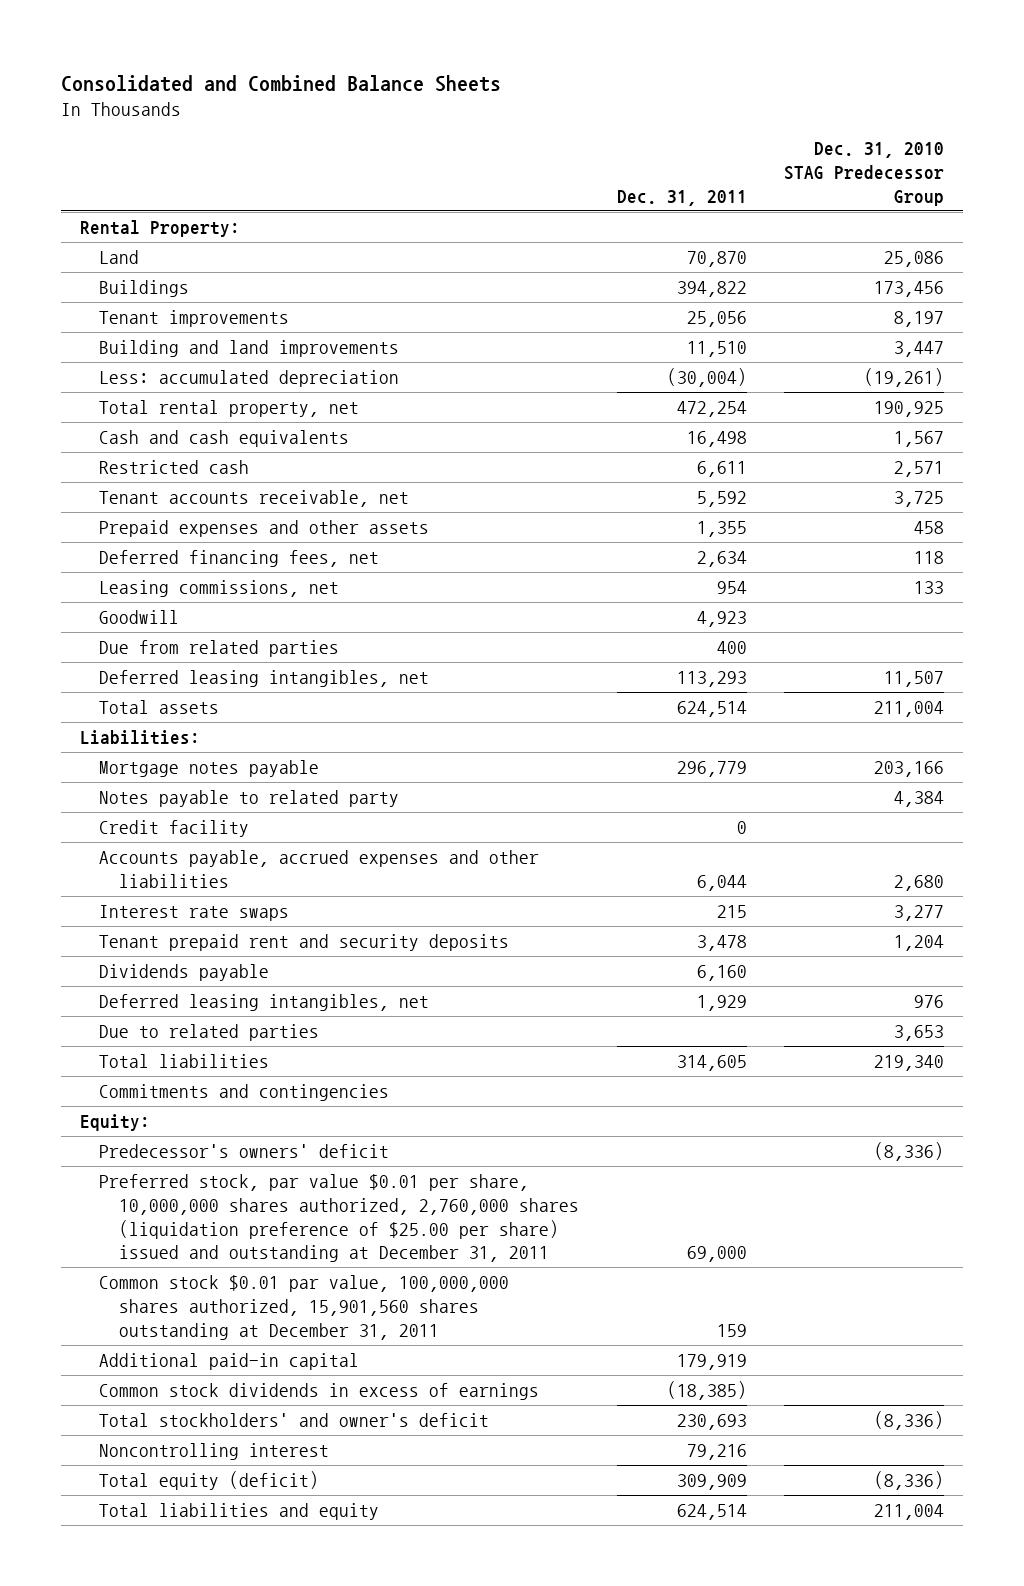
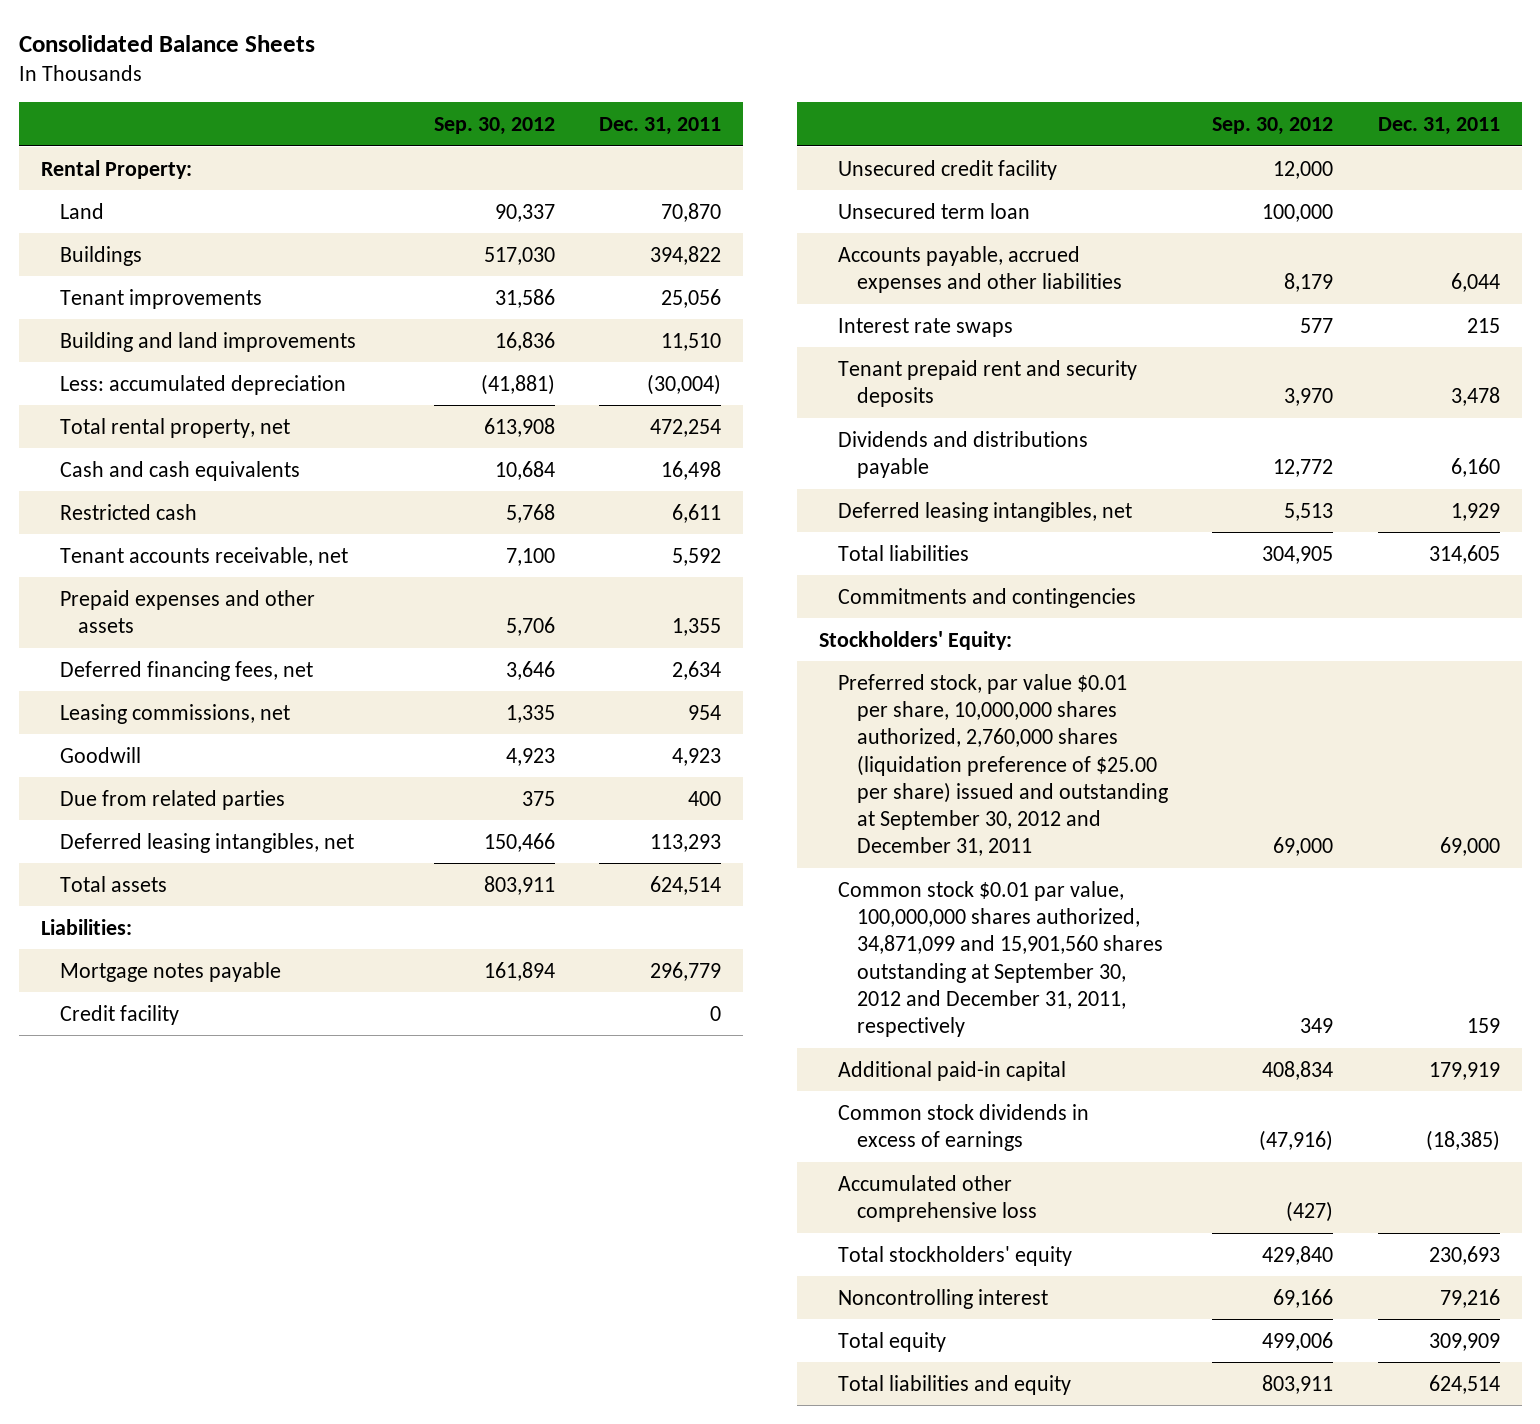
[60,74,501,92] Consolidated and Combined Balance Sheets -> [18,34,315,52] Consolidated Balance Sheets
[784,142,945,206] Dec. 31, 2010 STAG Predecessor Group -> none
none -> [433,116,555,135] Sep. 30, 2012
[99,789,400,807] Notes payable to related party -> none
none -> [837,159,1057,180] Unsecured credit facility
none -> [837,202,1030,219] Unsecured term loan
[99,963,270,981] Dividends payable -> [837,430,1088,478] Dividends and distributions payable
[99,1023,320,1041] Due to related parties -> none
[99,1143,390,1158] Predecessor's owners' deficit -> none
[79,1113,150,1131] Equity: -> [819,630,1013,650] Stockholders' Equity:
[99,1173,580,1263] Preferred stock, par value $0.01 per share, 10,000,000 shares authorized, 2,760,000 shares (liquidation preference of $25.00 per share) issued and outstanding at December 31, 2011 -> [837,673,1168,857] Preferred stock, par value $0.01 per share, 10,000,000 shares authorized, 2,760,000 shares (liquidation preference of $25.00 per share) issued and outstanding at September 30, 2012 and December 31, 2011
[99,1274,510,1340] Common stock $0.01 par value, 100,000,000 shares authorized, 15,901,560 shares outstanding at December 31, 2011 -> [837,880,1163,1038] Common stock $0.01 par value, 100,000,000 shares authorized, 34,871,099 and 15,901,560 shares outstanding at September 30, 2012 and December 31, 2011, respectively
none -> [837,1174,1037,1222] Accumulated other comprehensive loss
[99,1412,490,1427] Total stockholders' and owner's deficit -> [837,1245,1072,1266] Total stockholders' equity
[99,1470,320,1490] Total equity (deficit) -> [837,1331,946,1352] Total equity

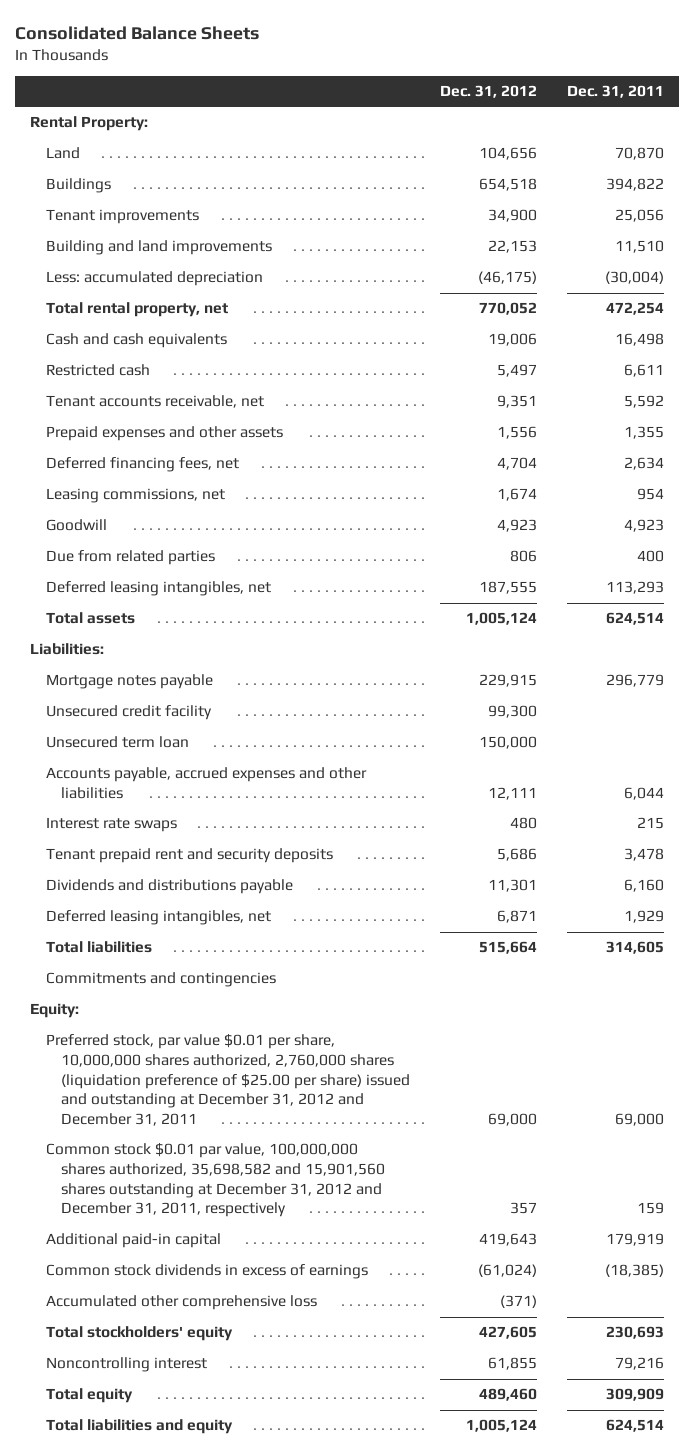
[433,116,555,135] Sep. 30, 2012 -> none
none -> [439,84,537,98] Dec. 31, 2012
[59,1004,179,1025] Credit facility -> none
[819,630,1013,650] Stockholders' Equity: -> [30,1003,80,1019] Equity:
[837,673,1168,857] Preferred stock, par value $0.01 per share, 10,000,000 shares authorized, 2,760,000 shares (liquidation preference of $25.00 per share) issued and outstanding at September 30, 2012 and December 31, 2011 -> [45,1034,410,1127] Preferred stock, par value $0.01 per share, 10,000,000 shares authorized, 2,760,000 shares (liquidation preference of $25.00 per share) issued and outstanding at December 31, 2012 and December 31, 2011
[837,880,1163,1038] Common stock $0.01 par value, 100,000,000 shares authorized, 34,871,099 and 15,901,560 shares outstanding at September 30, 2012 and December 31, 2011, respectively -> [45,1143,385,1218] Common stock $0.01 par value, 100,000,000 shares authorized, 35,698,582 and 15,901,560 shares outstanding at December 31, 2012 and December 31, 2011, respectively

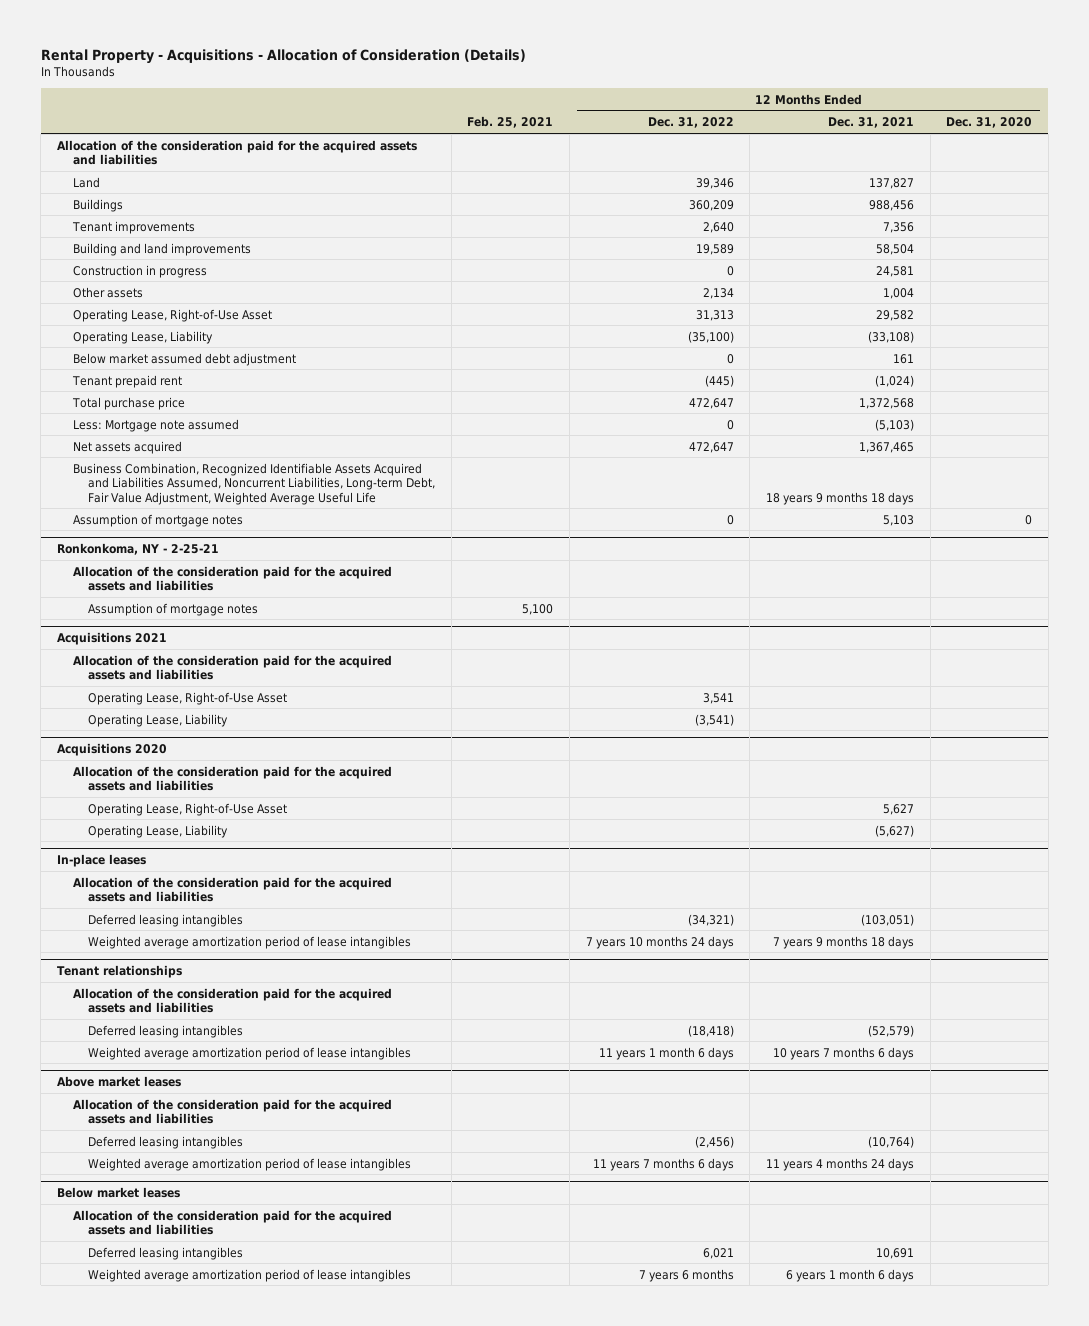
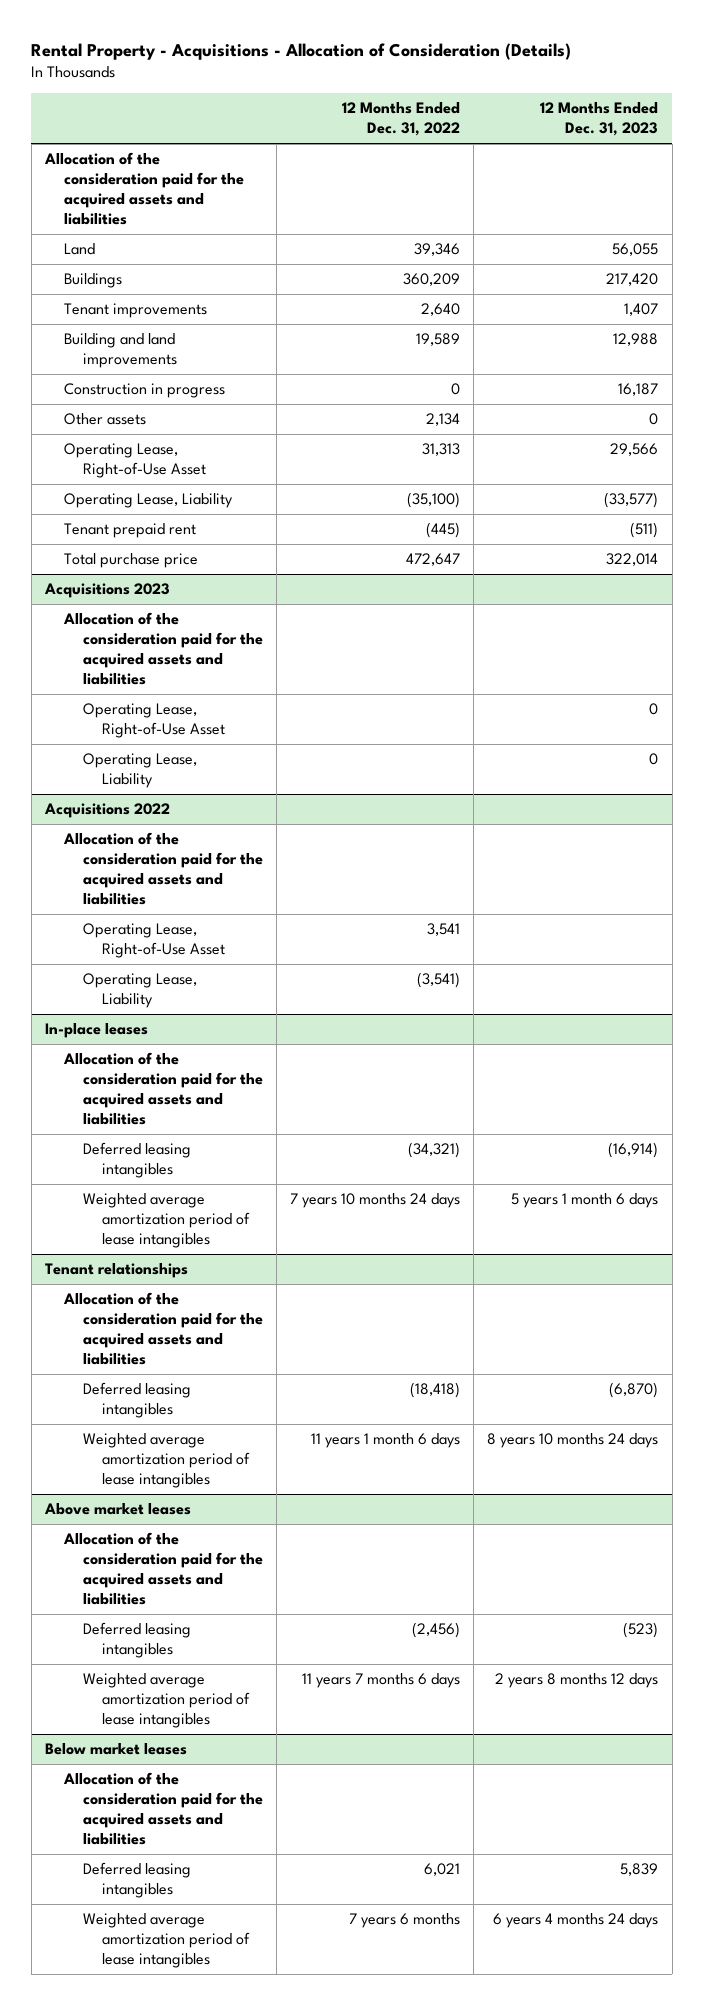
[467,116,554,129] Feb. 25, 2021 -> none
[827,117,914,129] Dec. 31, 2021 -> none
[946,117,1033,129] Dec. 31, 2020 -> none
none -> [540,102,659,137] 12 Months Ended Dec. 31, 2023
[72,352,296,366] Below market assumed debt adjustment -> none
[72,418,239,432] Less: Mortgage note assumed -> none
[72,440,182,454] Net assets acquired -> none
[72,462,435,505] Business Combination, Recognized Identifiable Assets Acquired and Liabilities Assumed, Noncurrent Liabilities, Long-term Debt, Fair Value Adjustment, Weighted Average Useful Life -> none
[72,513,243,527] Assumption of mortgage notes -> none
[57,542,220,555] Ronkonkoma, NY - 2-25-21 -> none
none -> [43,583,170,599] Acquisitions 2023
[87,602,258,616] Assumption of mortgage notes -> none
[57,631,168,645] Acquisitions 2021 -> none
none -> [82,703,225,739] Operating Lease, Right-of-Use Asset
none -> [82,753,197,789] Operating Lease, Liability
none -> [43,803,170,819] Acquisitions 2022
[57,742,168,756] Acquisitions 2020 -> none
[72,765,392,792] Allocation of the consideration paid for the acquired assets and liabilities -> none
[87,802,287,816] Operating Lease, Right-of-Use Asset -> none
[87,824,228,838] Operating Lease, Liability -> none

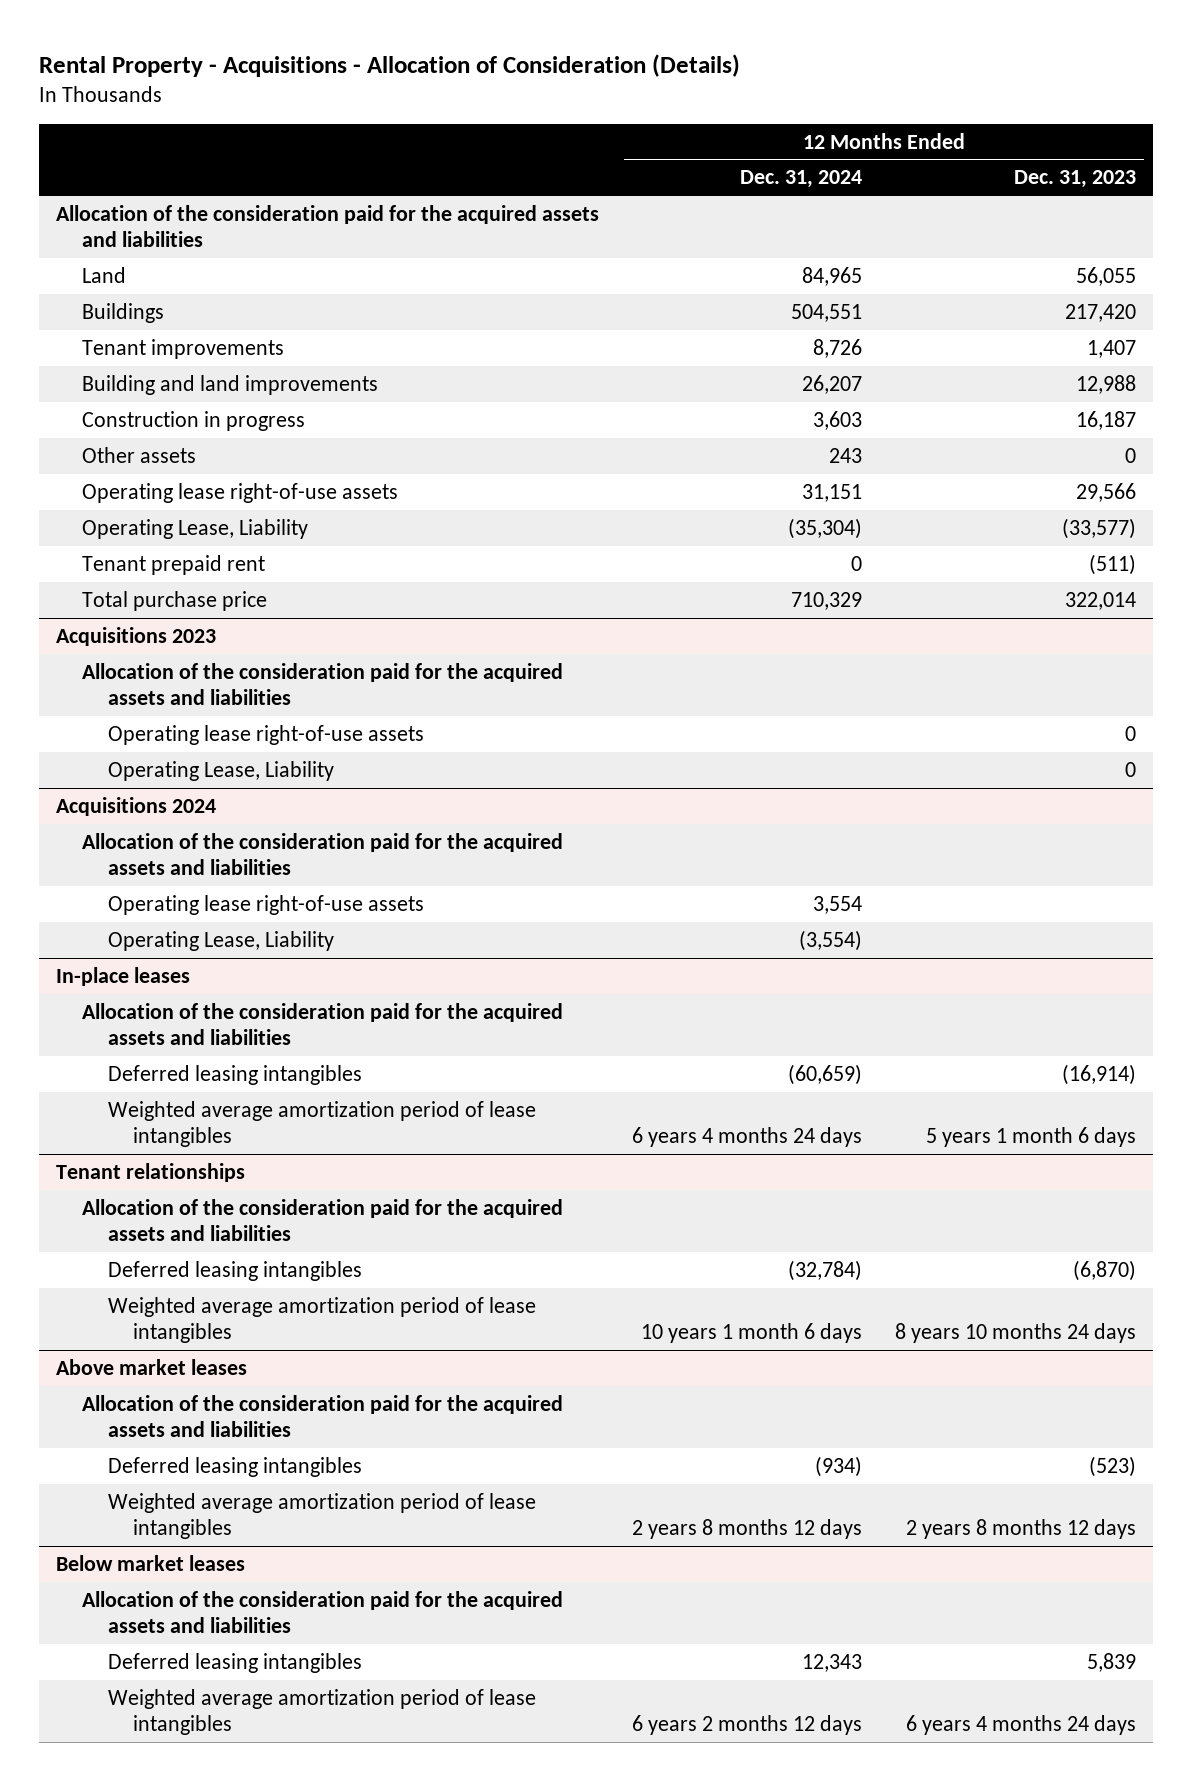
[342,102,461,137] 12 Months Ended Dec. 31, 2022 -> none
none -> [740,170,863,189] Dec. 31, 2024
[63,443,206,479] Operating Lease, Right-of-Use Asset -> [81,482,398,503] Operating lease right-of-use assets
[82,703,225,739] Operating Lease, Right-of-Use Asset -> [107,724,424,745] Operating lease right-of-use assets
[43,803,170,819] Acquisitions 2022 -> none
none -> [55,796,216,816] Acquisitions 2024
[82,923,225,959] Operating Lease, Right-of-Use Asset -> [107,894,424,915] Operating lease right-of-use assets

